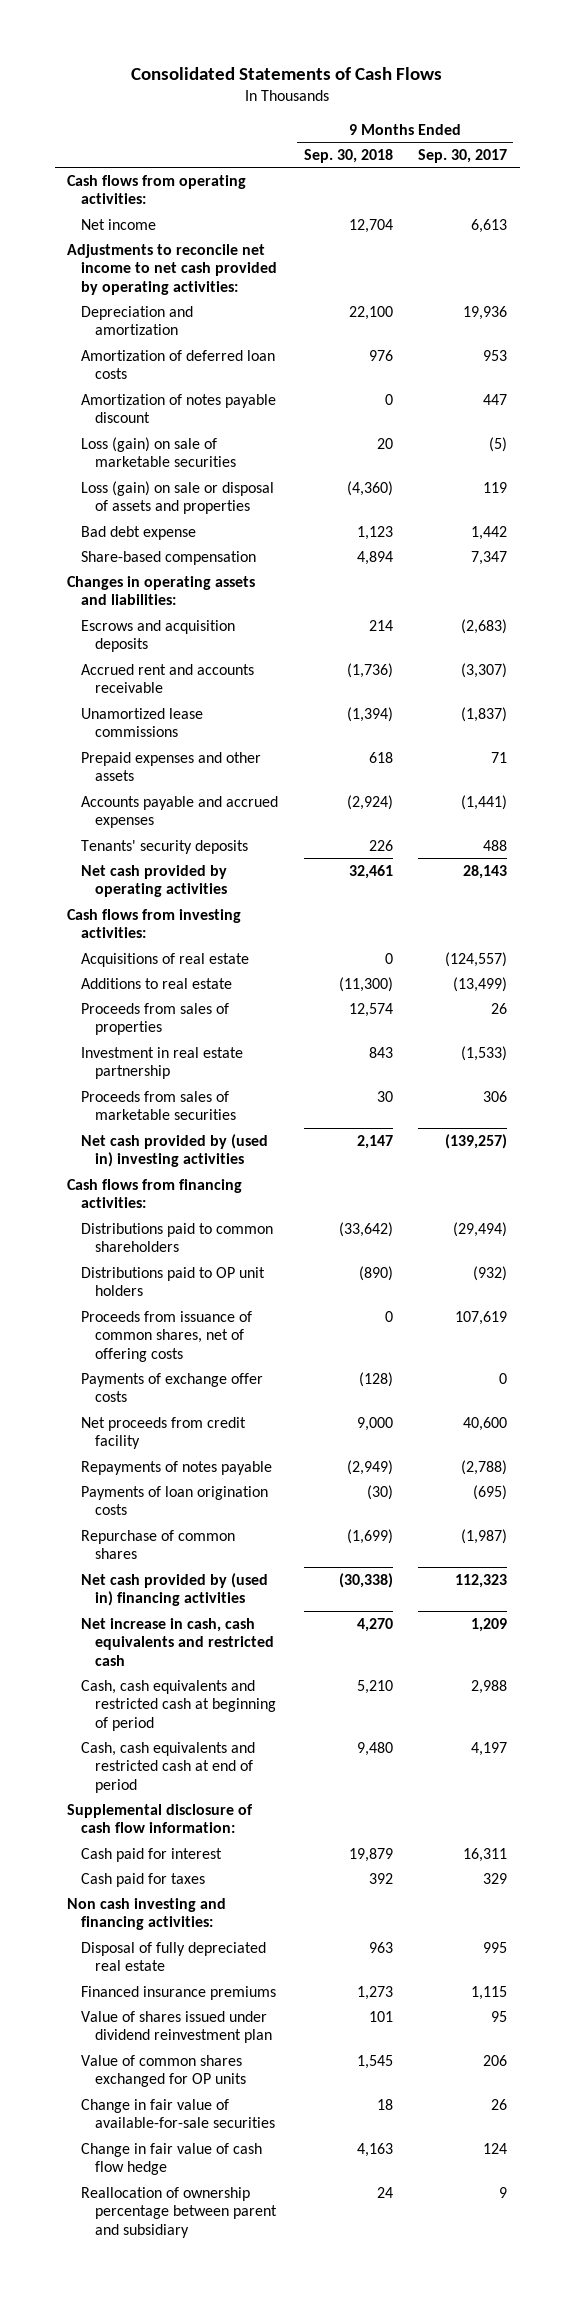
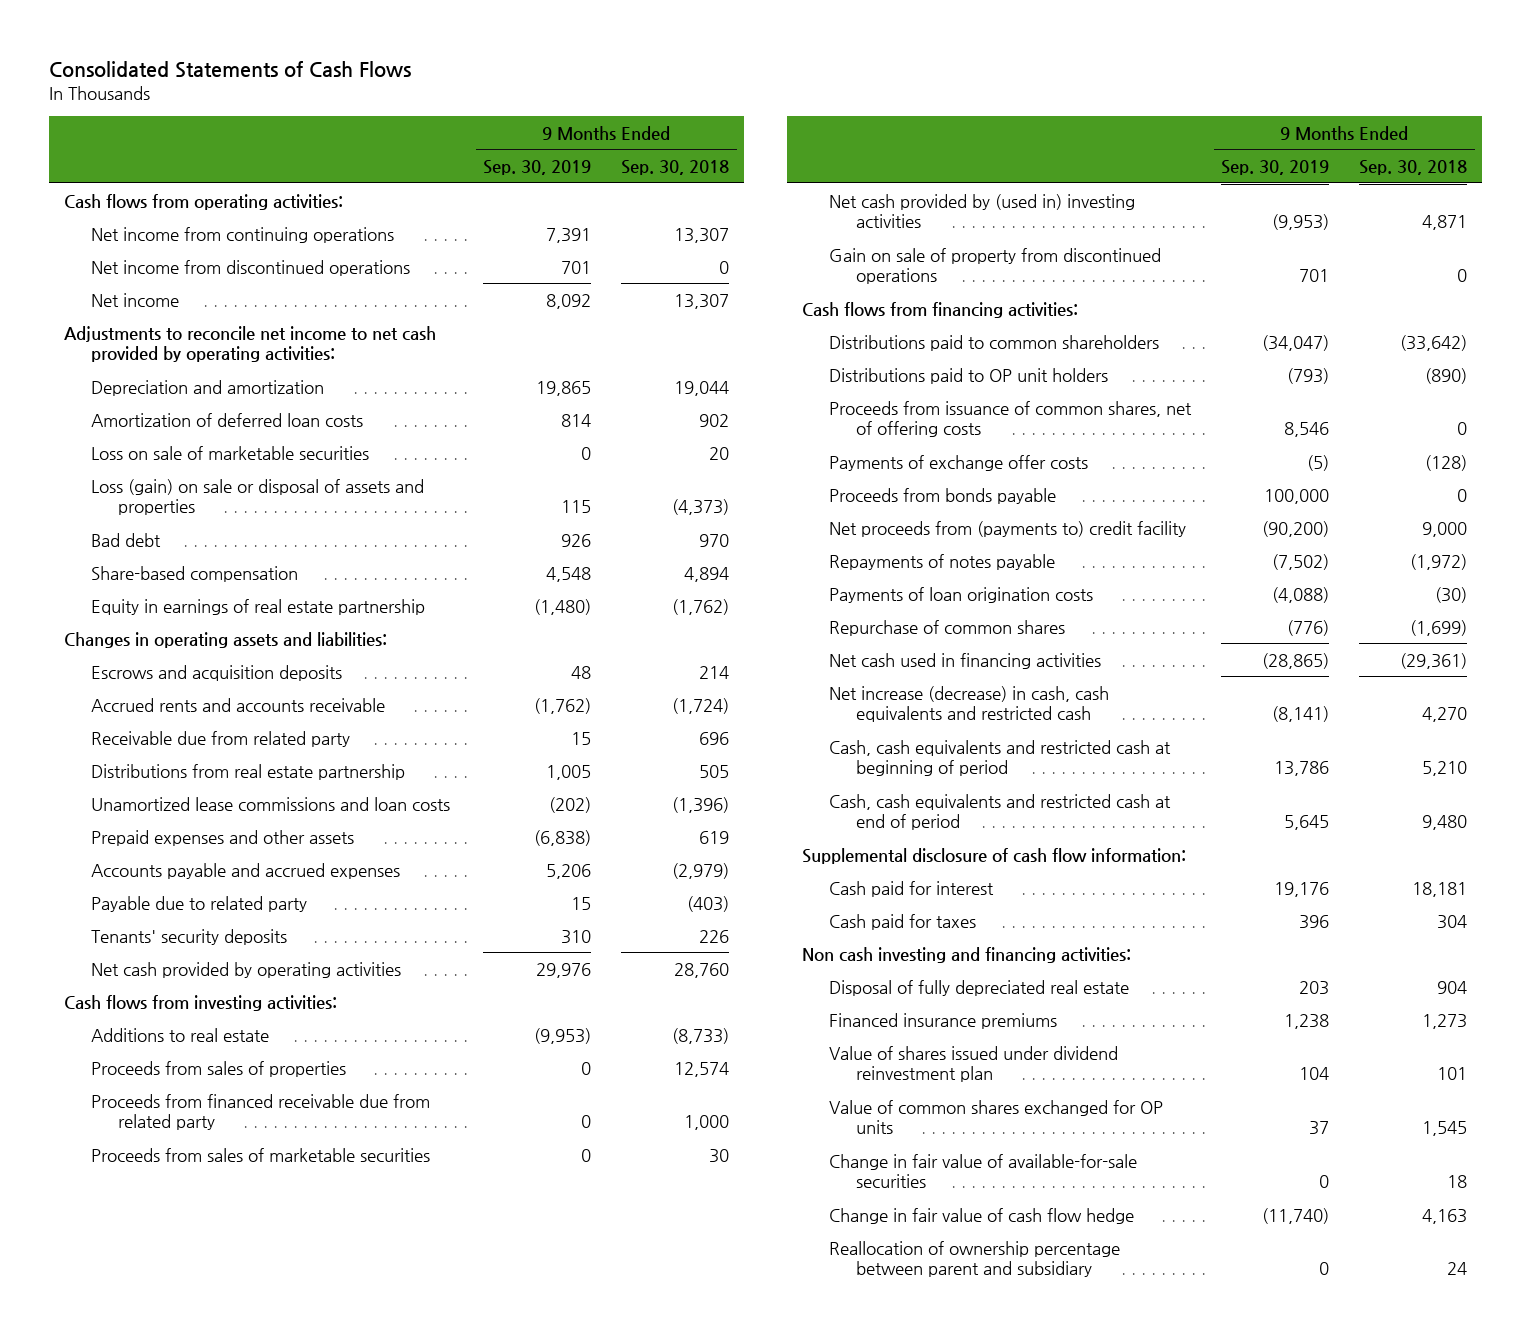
[418,149,508,164] Sep. 30, 2017 -> none
none -> [483,160,592,176] Sep. 30, 2019
none -> [91,226,395,243] Net income from continuing operations
none -> [91,259,411,276] Net income from discontinued operations
[348,218,393,233] 12,704 -> [674,293,730,309] 13,307
[81,393,277,424] Amortization of notes payable discount -> none
[348,305,393,320] 22,100 -> [674,380,730,396] 19,044
[368,349,393,361] 976 -> [699,413,730,427] 902
[81,436,236,468] Loss (gain) on sale of marketable securities -> [91,445,370,460] Loss on sale of marketable securities
[346,480,393,496] (4,360) -> [672,499,730,516] (4,373)
[81,525,197,540] Bad debt expense -> [91,532,162,547] Bad debt
[356,525,393,540] 1,123 -> [699,533,730,547] 970
none -> [91,598,426,615] Equity in earnings of real estate partnership
[81,663,255,694] Accrued rent and accounts receivable -> [91,697,386,712] Accrued rents and accounts receivable
[346,662,393,678] (1,736) -> [672,697,730,714] (1,724)
none -> [91,730,351,747] Receivable due from related party
none -> [91,763,406,780] Distributions from real estate partnership
[81,707,204,738] Unamortized lease commissions -> [91,796,451,811] Unamortized lease commissions and loan costs
[346,706,393,722] (1,394) -> [672,796,730,813] (1,396)
[368,751,393,763] 618 -> [699,830,730,844] 619
[346,794,393,810] (2,924) -> [672,862,730,879] (2,979)
none -> [91,895,308,912] Payable due to related party
[348,864,393,879] 32,461 -> [674,962,730,978] 28,760
[81,952,250,967] Acquisitions of real estate -> none
[338,976,393,992] (11,300) -> [672,1027,730,1044] (8,733)
[81,1046,244,1080] Investment in real estate partnership -> none
none -> [91,1093,431,1131] Proceeds from financed receivable due from related party
[356,1134,393,1149] 2,147 -> [1422,215,1468,231] 4,871
none -> [829,247,1162,285] Gain on sale of property from discontinued operations
none -> [829,487,1057,504] Proceeds from bonds payable
[81,1416,247,1450] Net proceeds from credit facility -> [829,520,1187,537] Net proceeds from (payments to) credit facility
[346,1459,393,1475] (2,949) -> [1410,553,1468,570] (1,972)
[81,1572,269,1607] Net cash provided by (used in) financing activities -> [829,652,1102,669] Net cash used in financing activities
[338,1572,393,1588] (30,338) -> [1400,652,1468,669] (29,361)
[81,1617,274,1666] Net increase in cash, cash equivalents and restricted cash -> [829,685,1110,723] Net increase (decrease) in cash, cash equivalents and restricted cash
[348,1847,393,1862] 19,879 -> [1412,881,1468,897] 18,181
[368,1872,393,1884] 392 -> [1437,914,1468,929] 304
[368,1941,393,1953] 963 -> [1437,980,1468,994] 904

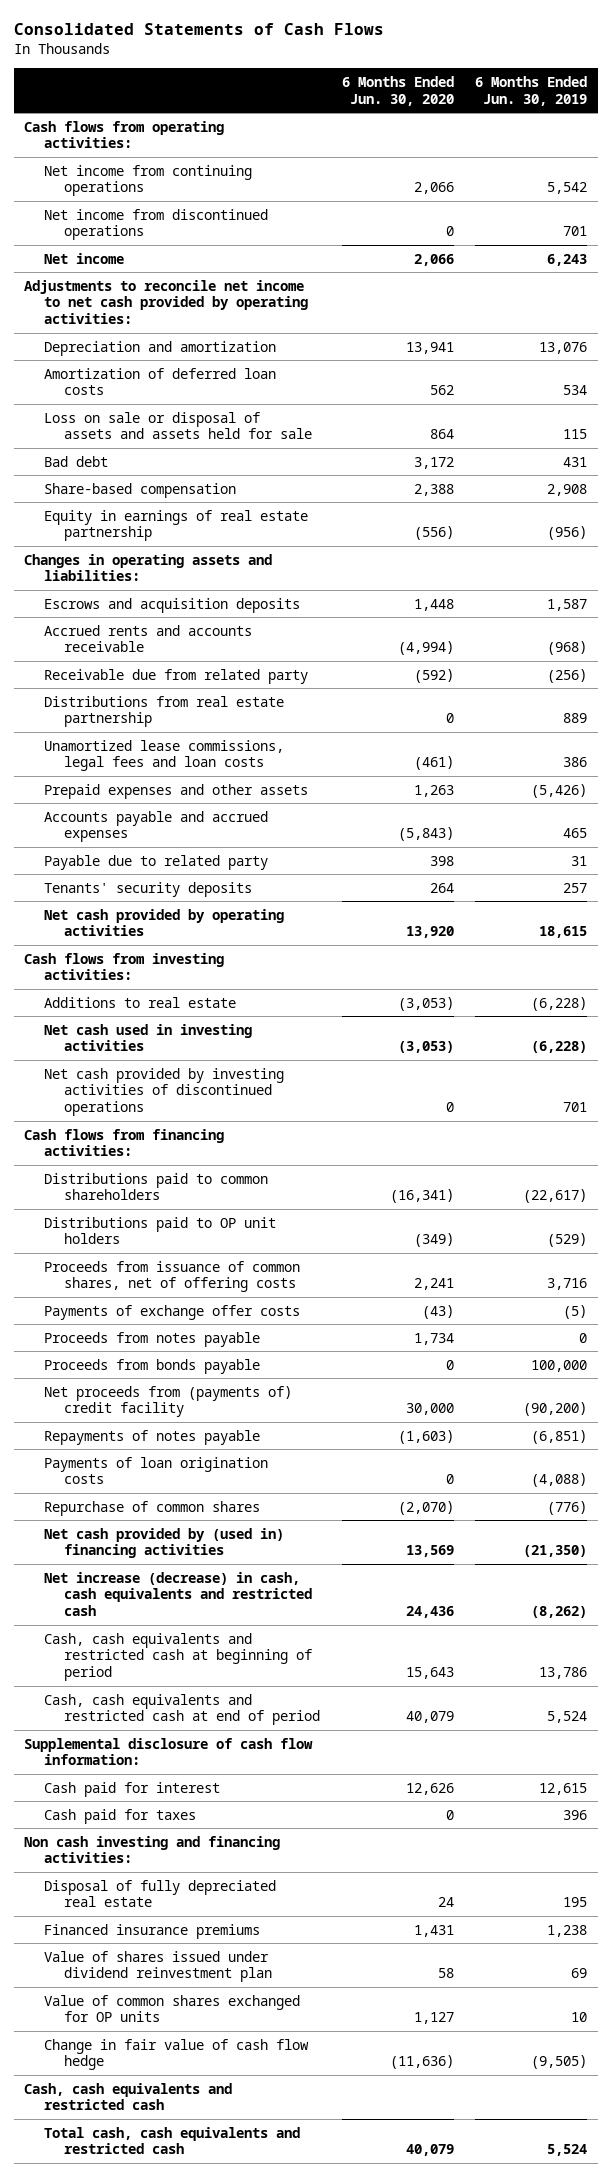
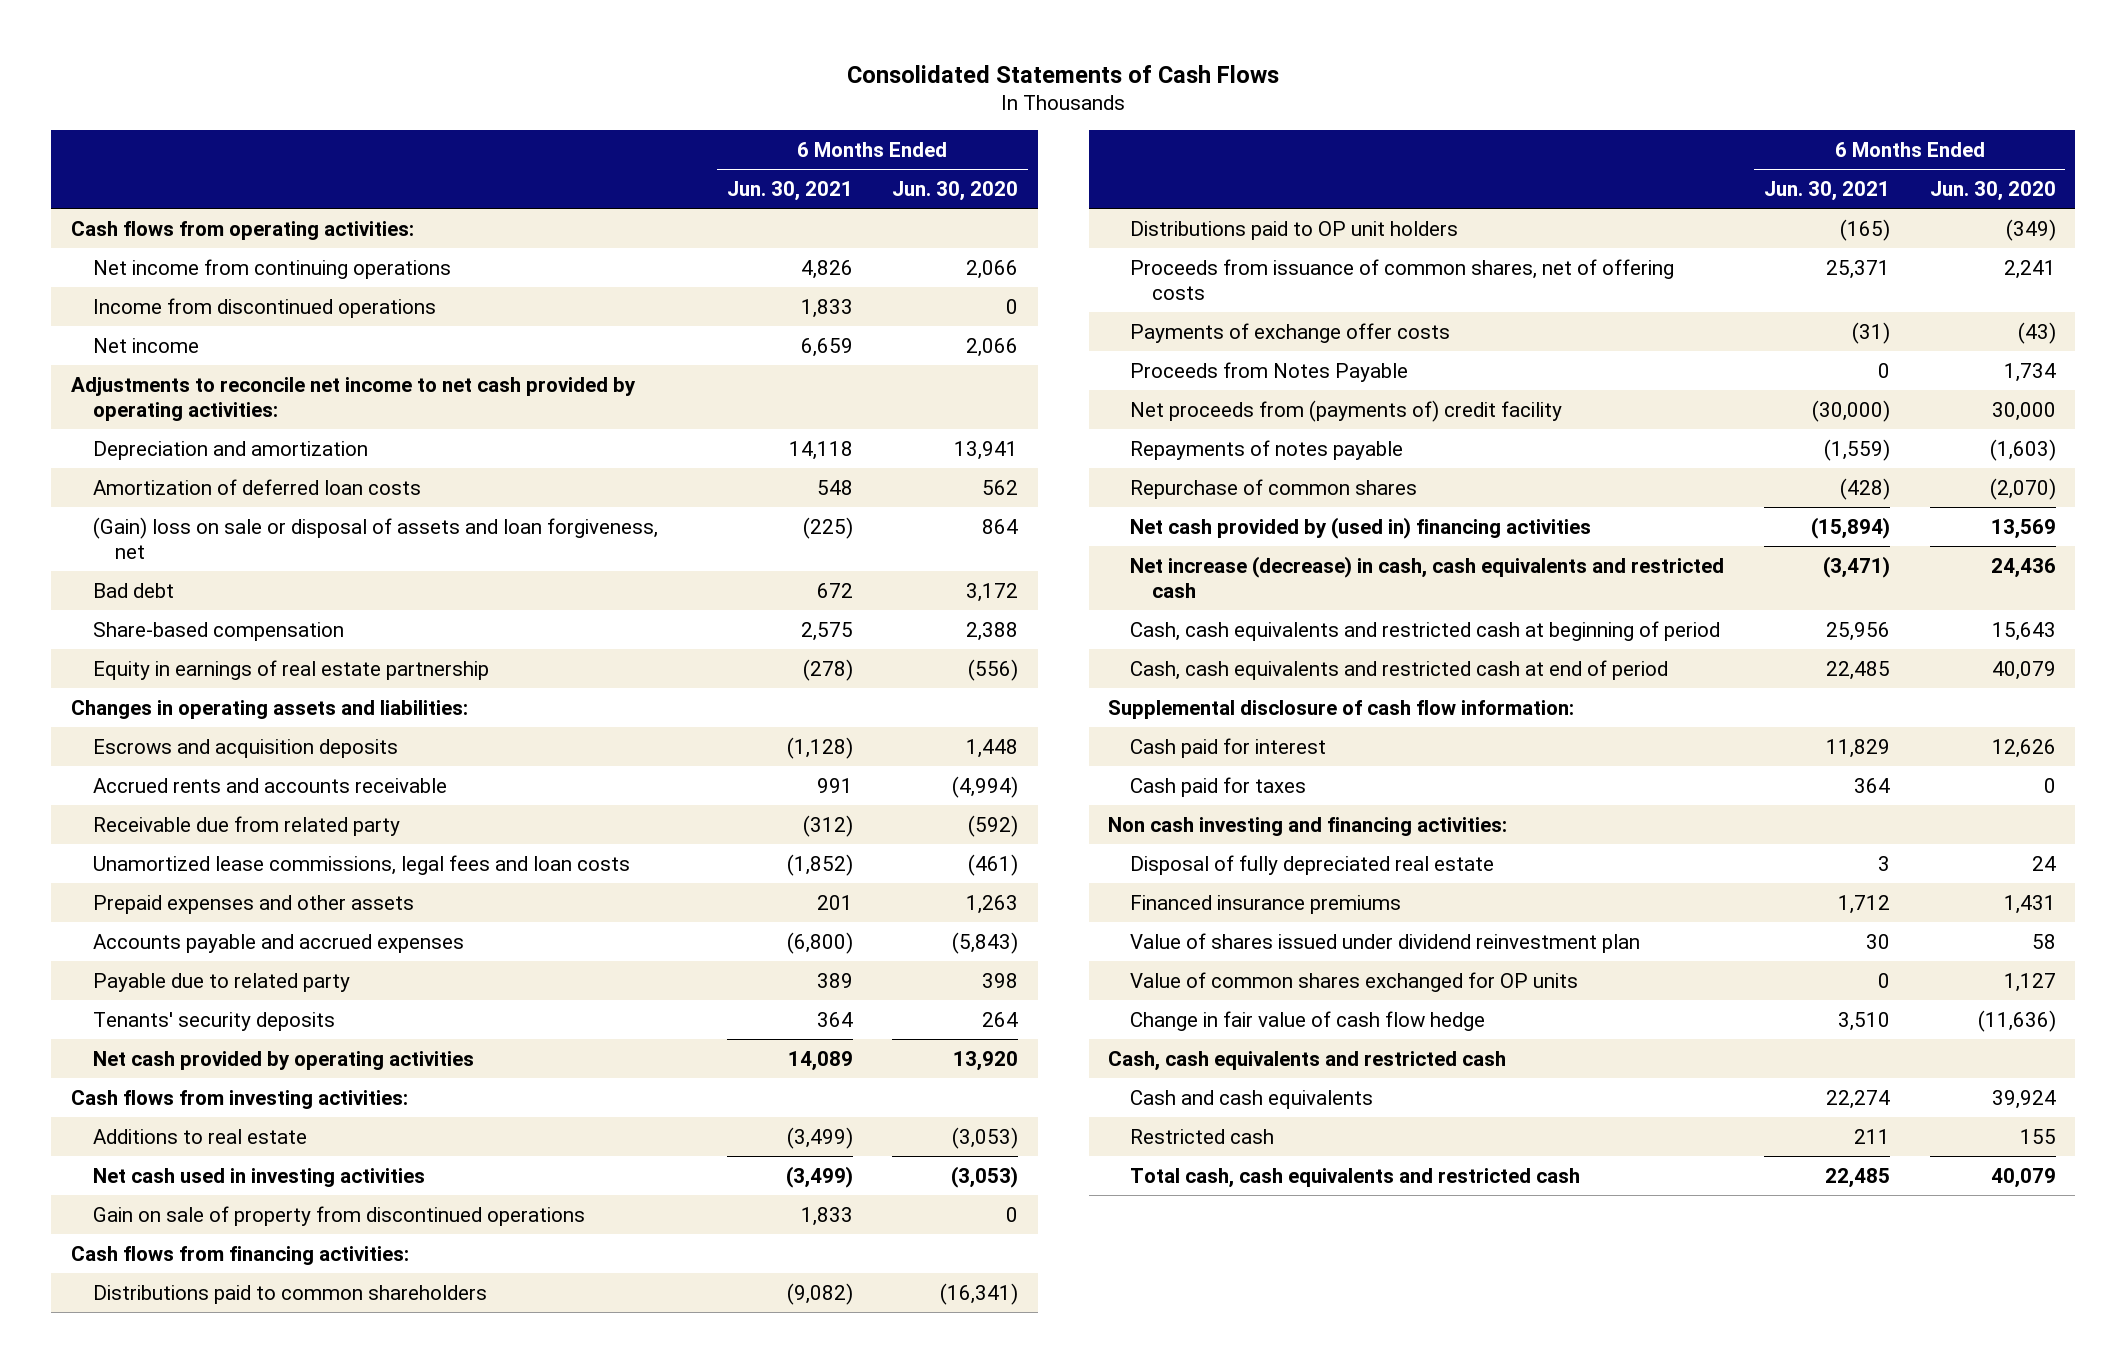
[475,75,588,106] 6 Months Ended Jun. 30, 2019 -> none
none -> [726,181,853,202] Jun. 30, 2021
[44,208,269,241] Net income from discontinued operations -> [93,297,437,318] Income from discontinued operations
[44,411,312,440] Loss on sale or disposal of assets and assets held for sale -> [93,516,659,559] (Gain) loss on sale or disposal of assets and loan forgiveness, net
[44,695,285,728] Distributions from real estate partnership -> none
[44,1067,285,1117] Net cash provided by investing activities of discontinued operations -> [93,1205,586,1226] Gain on sale of property from discontinued operations
[44,1358,261,1374] Proceeds from bonds payable -> none
[44,1331,261,1347] Proceeds from notes payable -> [1130,361,1409,382] Proceeds from Notes Payable
[44,1456,269,1485] Payments of loan origination costs -> none
none -> [1130,1089,1374,1109] Cash and cash equivalents
none -> [1130,1128,1275,1144] Restricted cash

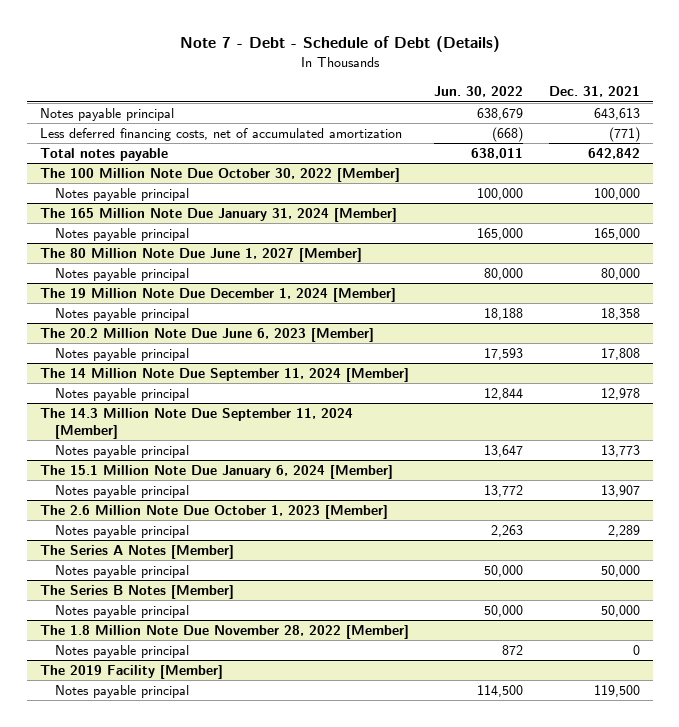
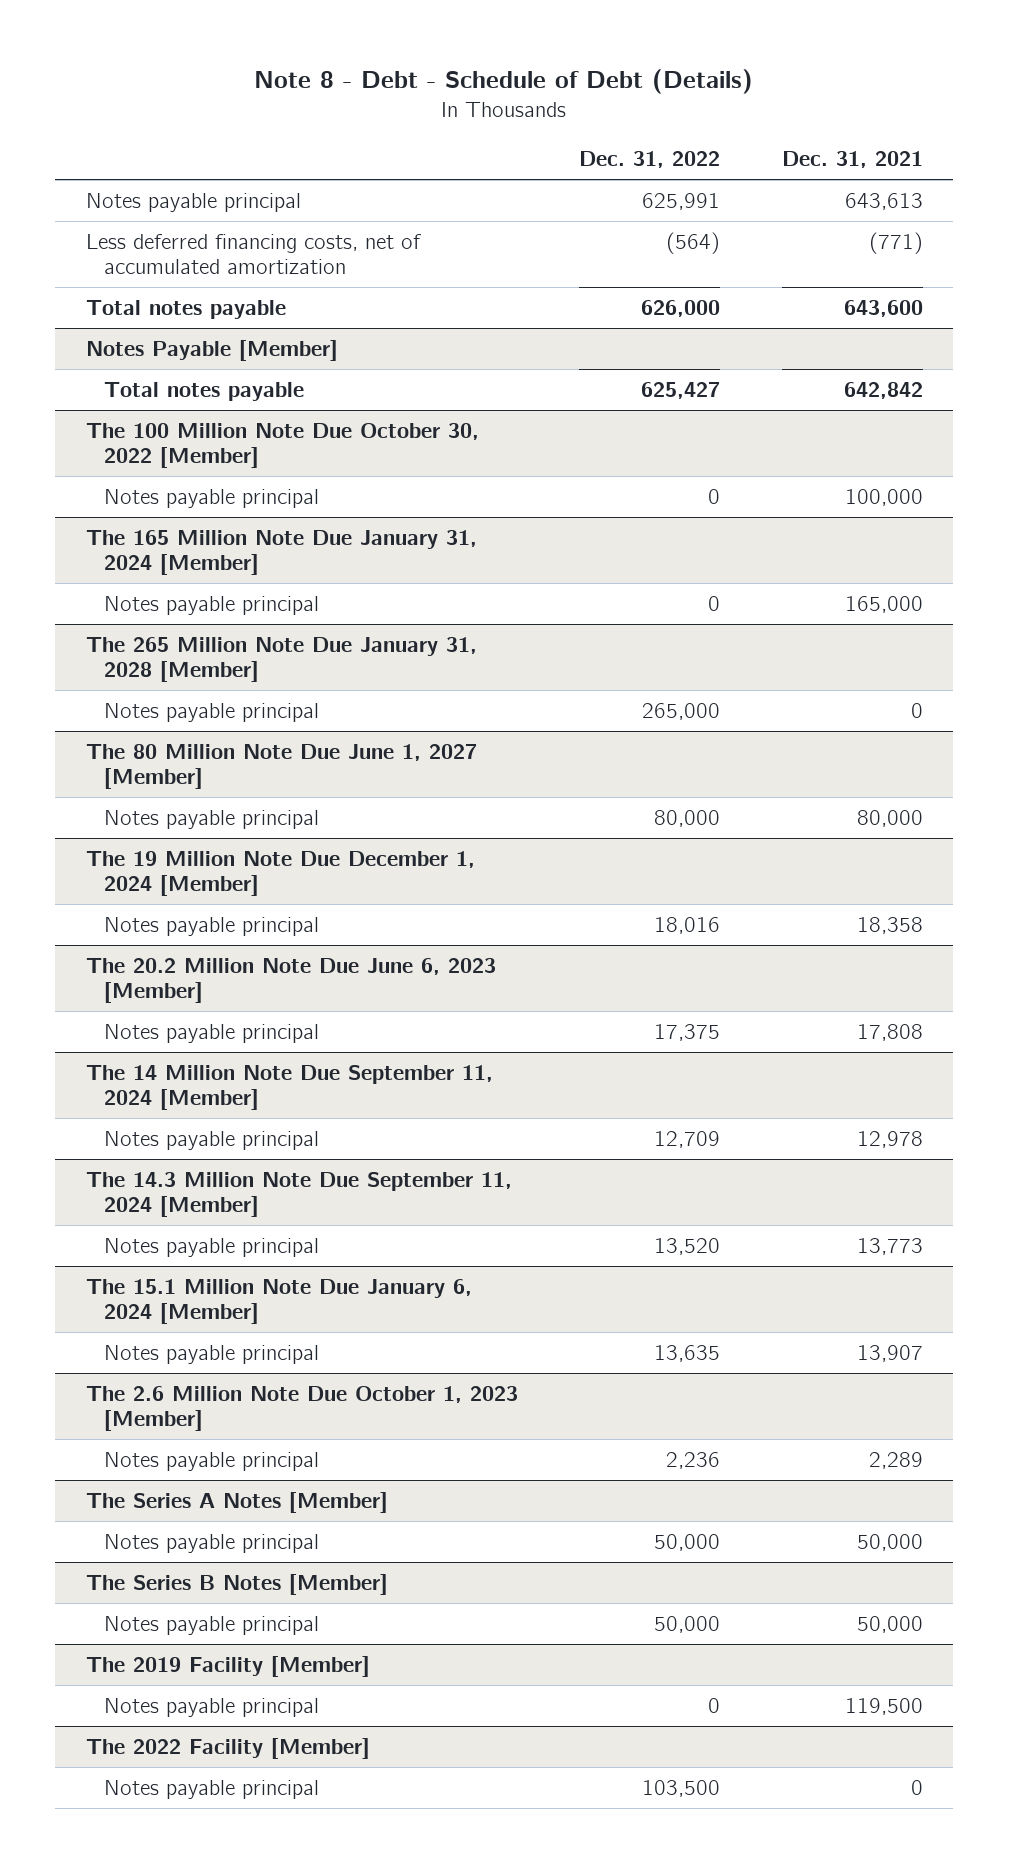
[179,36,500,53] Note 7 - Debt - Schedule of Debt (Details) -> [254,69,754,95] Note 8 - Debt - Schedule of Debt (Details)
[434,86,524,98] Jun. 30, 2022 -> none
none -> [579,151,721,169] Dec. 31, 2022
none -> [85,299,286,319] Total notes payable
none -> [85,339,338,361] Notes Payable [Member]
none -> [85,636,477,683] The 265 Million Note Due January 31, 2028 [Member]
none -> [104,702,320,722] Notes payable principal
[39,625,409,640] The 1.8 Million Note Due November 28, 2022 [Member] -> none
[54,645,189,659] Notes payable principal -> none
none -> [85,1737,370,1759] The 2022 Facility [Member]
none -> [104,1779,320,1799] Notes payable principal

